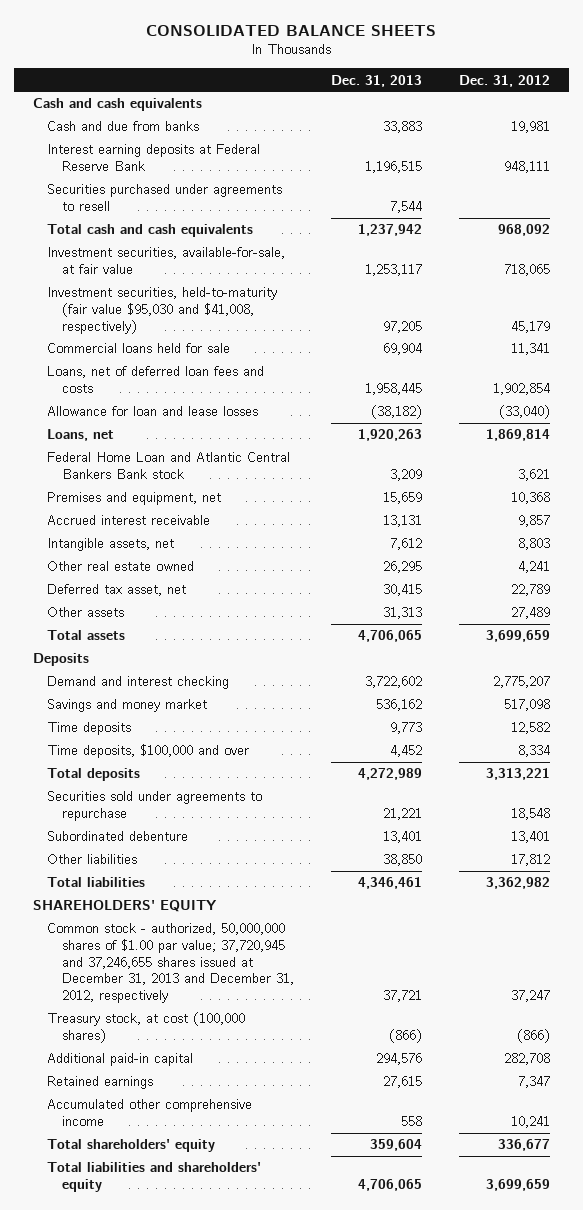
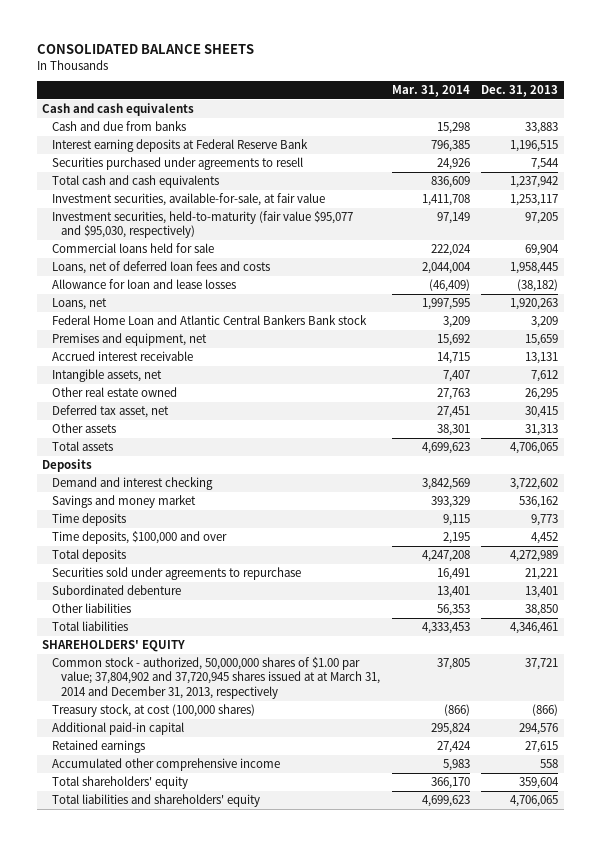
[459,74,551,87] Dec. 31, 2012 -> none
none -> [391,84,470,97] Mar. 31, 2014
[47,287,278,334] Investment securities, held-to-maturity (fair value $95,030 and $41,008, respectively) -> [51,211,353,239] Investment securities, held-to-maturity (fair value $95,077 and $95,030, respectively)
[47,923,294,1003] Common stock - authorized, 50,000,000 shares of $1.00 par value; 37,720,945 and 37,246,655 shares issued at December 31, 2013 and December 31, 2012, respectively -> [51,657,381,699] Common stock - authorized, 50,000,000 shares of $1.00 par value; 37,804,902 and 37,720,945 shares issued at at March 31, 2014 and December 31, 2013, respectively

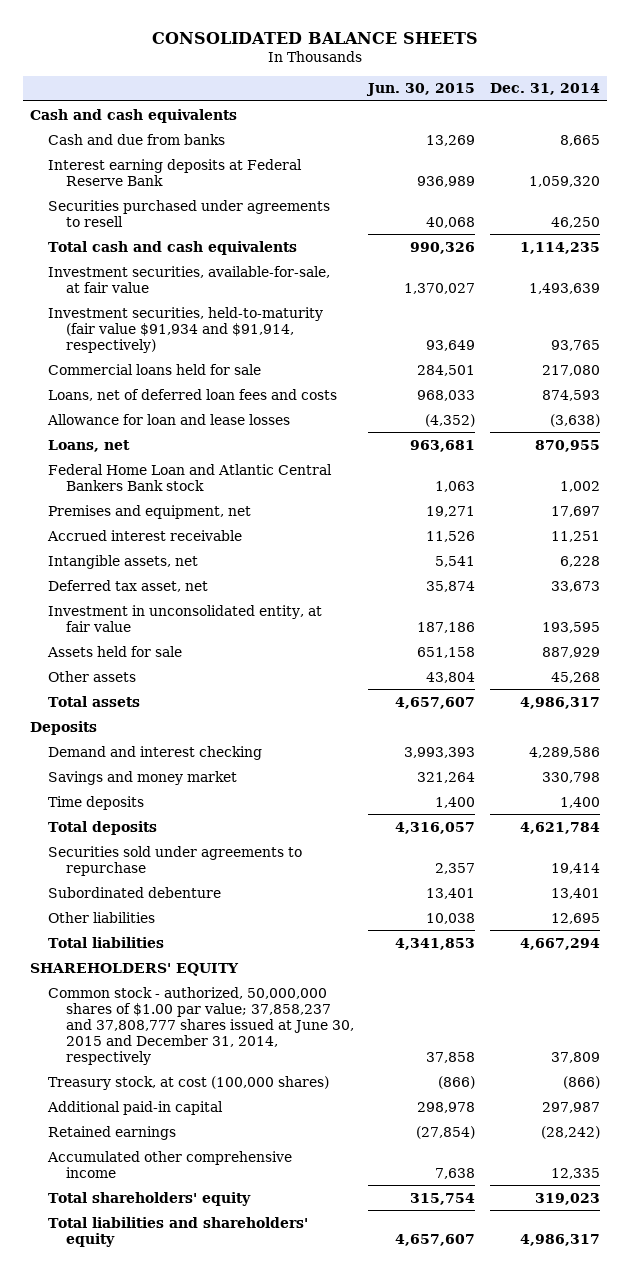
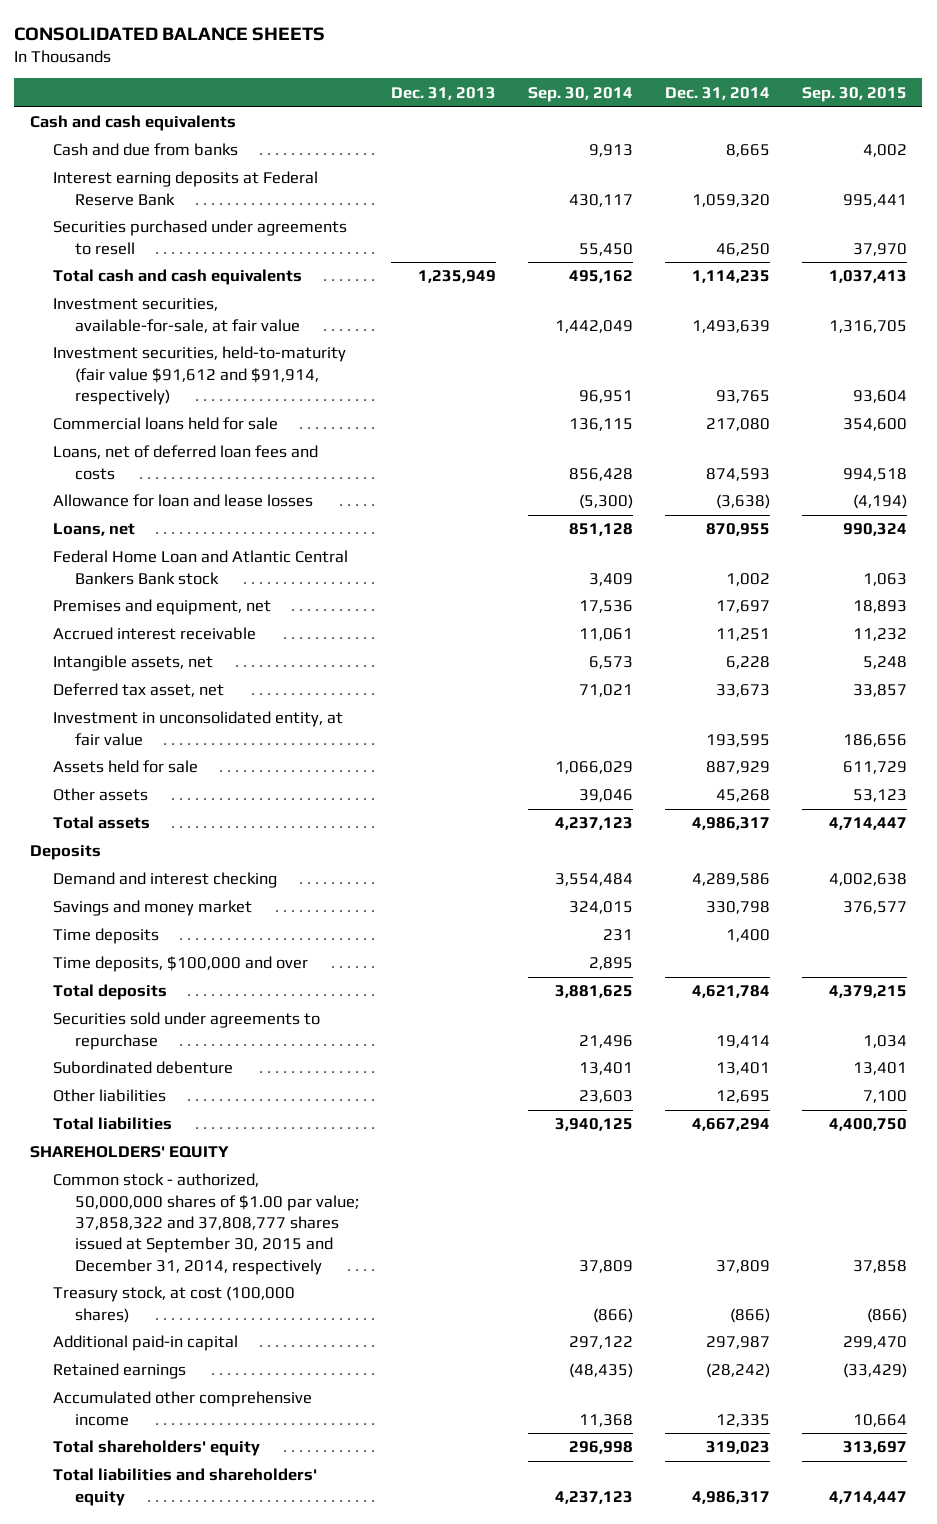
[366,83,476,97] Jun. 30, 2015 -> none
none -> [391,86,497,100] Dec. 31, 2013
none -> [527,86,633,102] Sep. 30, 2014
none -> [801,86,907,102] Sep. 30, 2015
[47,306,323,353] Investment securities, held-to-maturity (fair value $91,934 and $91,914, respectively) -> [52,346,346,406] Investment securities, held-to-maturity (fair value $91,612 and $91,914, respectively)
none -> [52,956,308,973] Time deposits, $100,000 and over
[47,986,354,1065] Common stock - authorized, 50,000,000 shares of $1.00 par value; 37,858,237 and 37,808,777 shares issued at June 30, 2015 and December 31, 2014, respectively -> [52,1173,360,1275] Common stock - authorized, 50,000,000 shares of $1.00 par value; 37,858,322 and 37,808,777 shares issued at September 30, 2015 and December 31, 2014, respectively

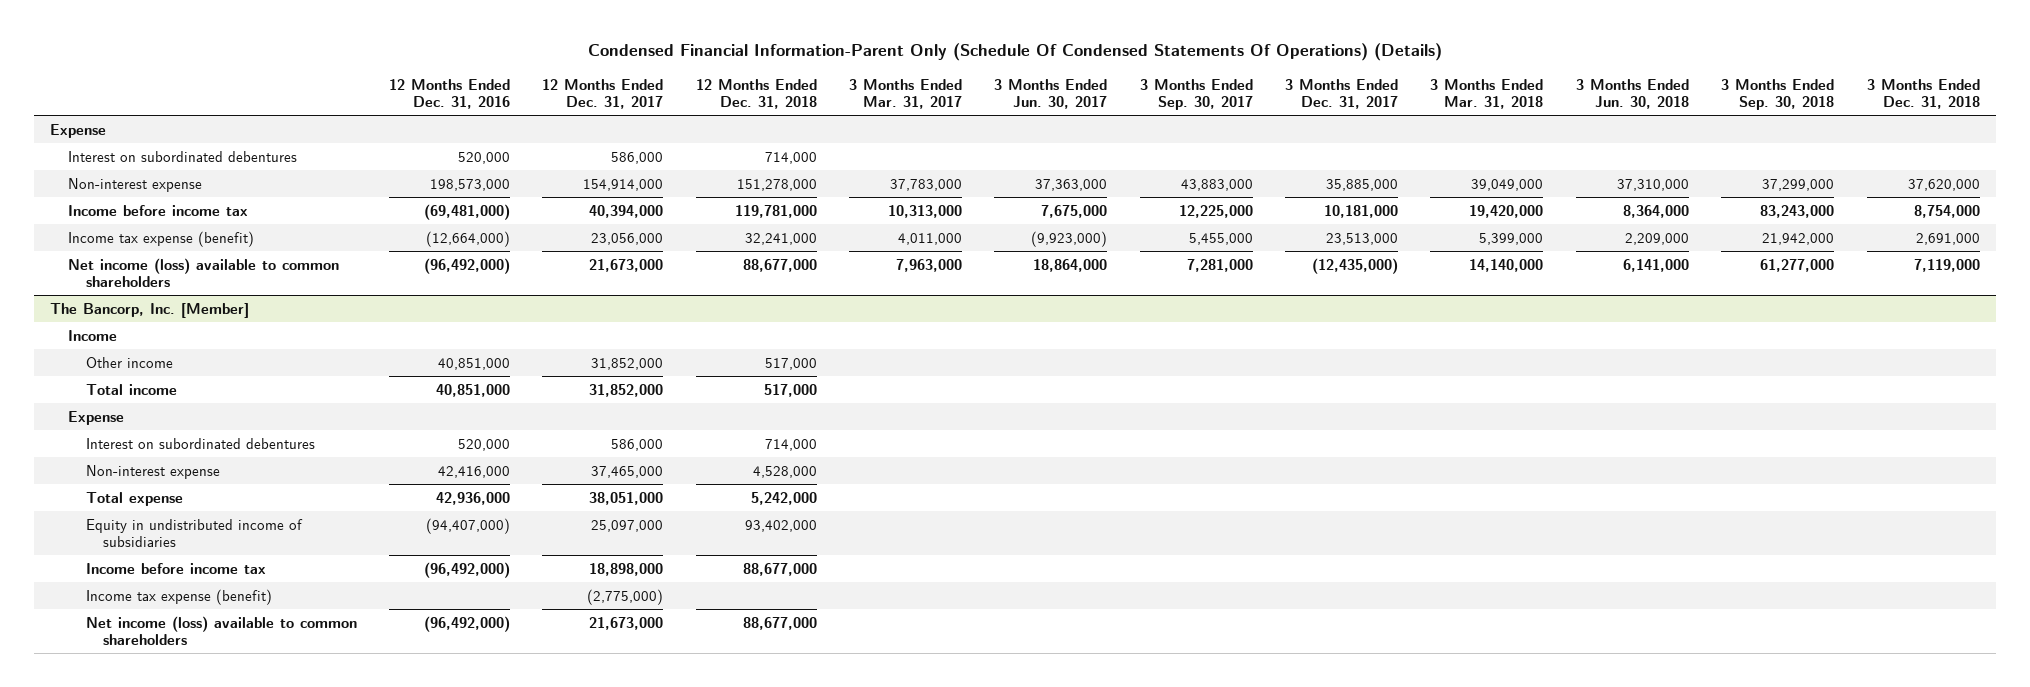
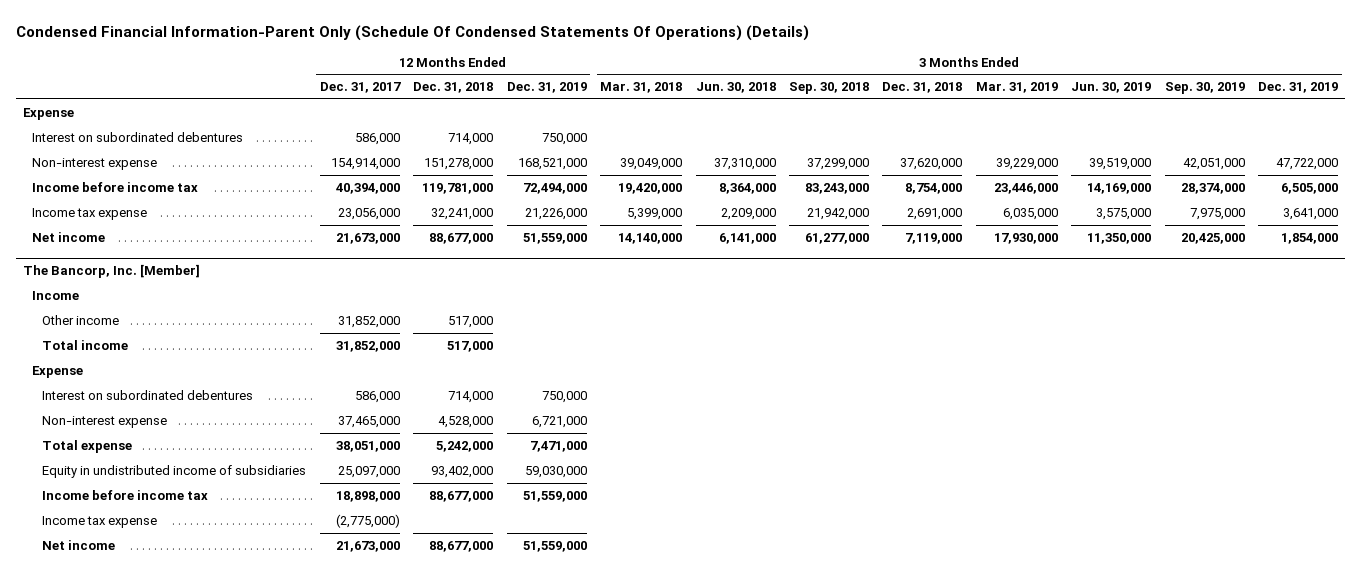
[388,78,510,109] 12 Months Ended Dec. 31, 2016 -> none
[848,78,962,109] 3 Months Ended Mar. 31, 2017 -> none
[994,78,1108,109] 3 Months Ended Jun. 30, 2017 -> none
[1139,78,1253,110] 3 Months Ended Sep. 30, 2017 -> none
[1285,78,1399,109] 3 Months Ended Dec. 31, 2017 -> none
none -> [506,82,587,94] Dec. 31, 2019
none -> [975,82,1058,94] Mar. 31, 2019
none -> [1071,82,1152,94] Jun. 30, 2019
none -> [1164,82,1245,95] Sep. 30, 2019
none -> [1258,82,1339,94] Dec. 31, 2019
[67,230,254,247] Income tax expense (benefit) -> [32,207,148,220] Income tax expense
[67,257,339,287] Net income (loss) available to common shareholders -> [32,231,106,242] Net income
[85,588,272,605] Income tax expense (benefit) -> [42,515,158,528] Income tax expense
[85,615,357,645] Net income (loss) available to common shareholders -> [42,539,116,550] Net income

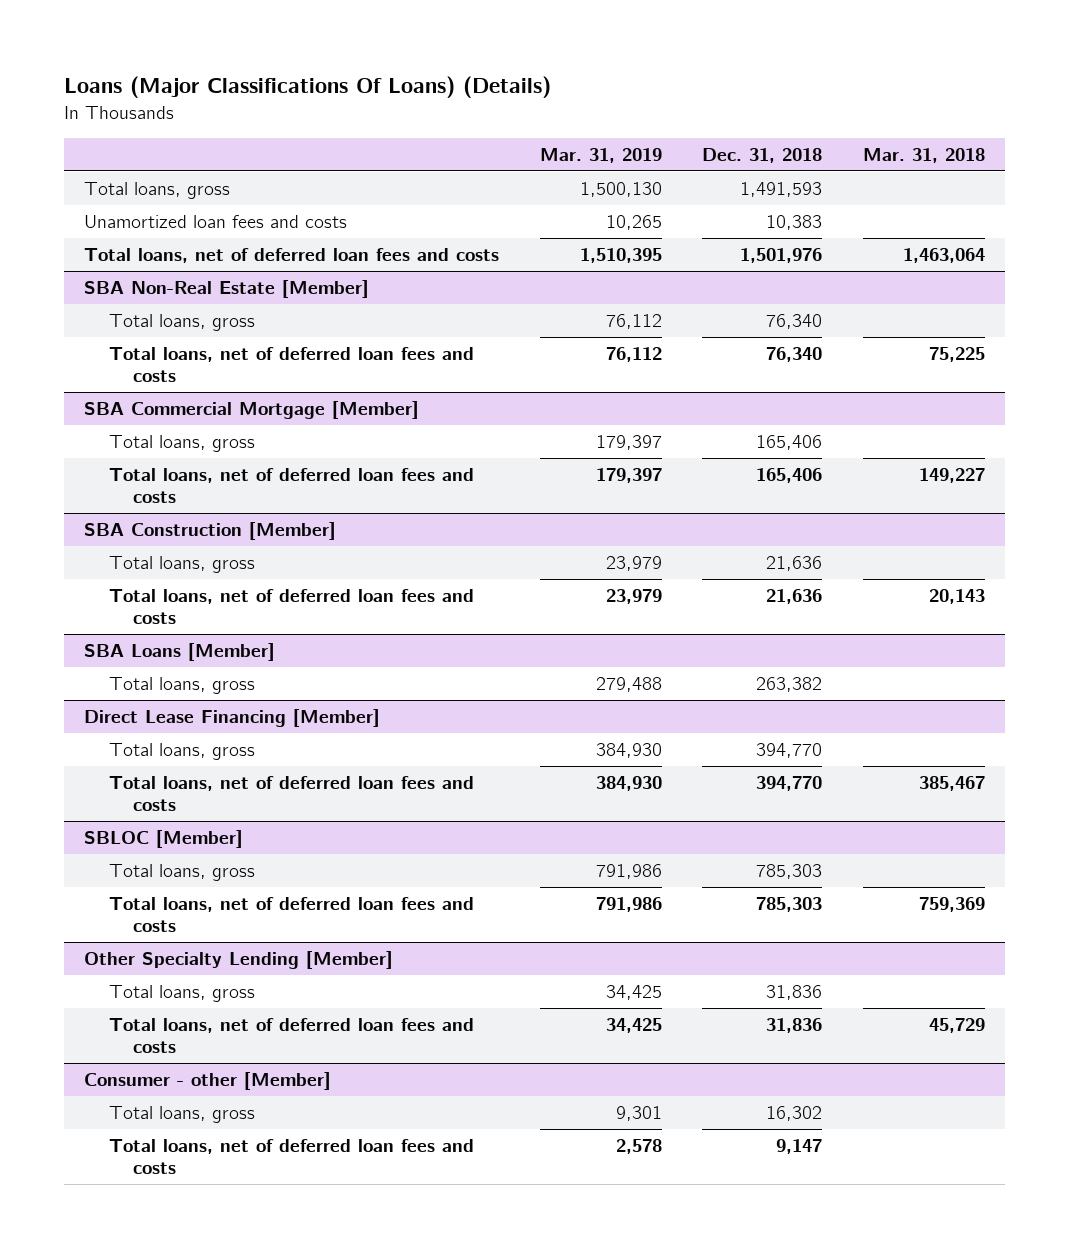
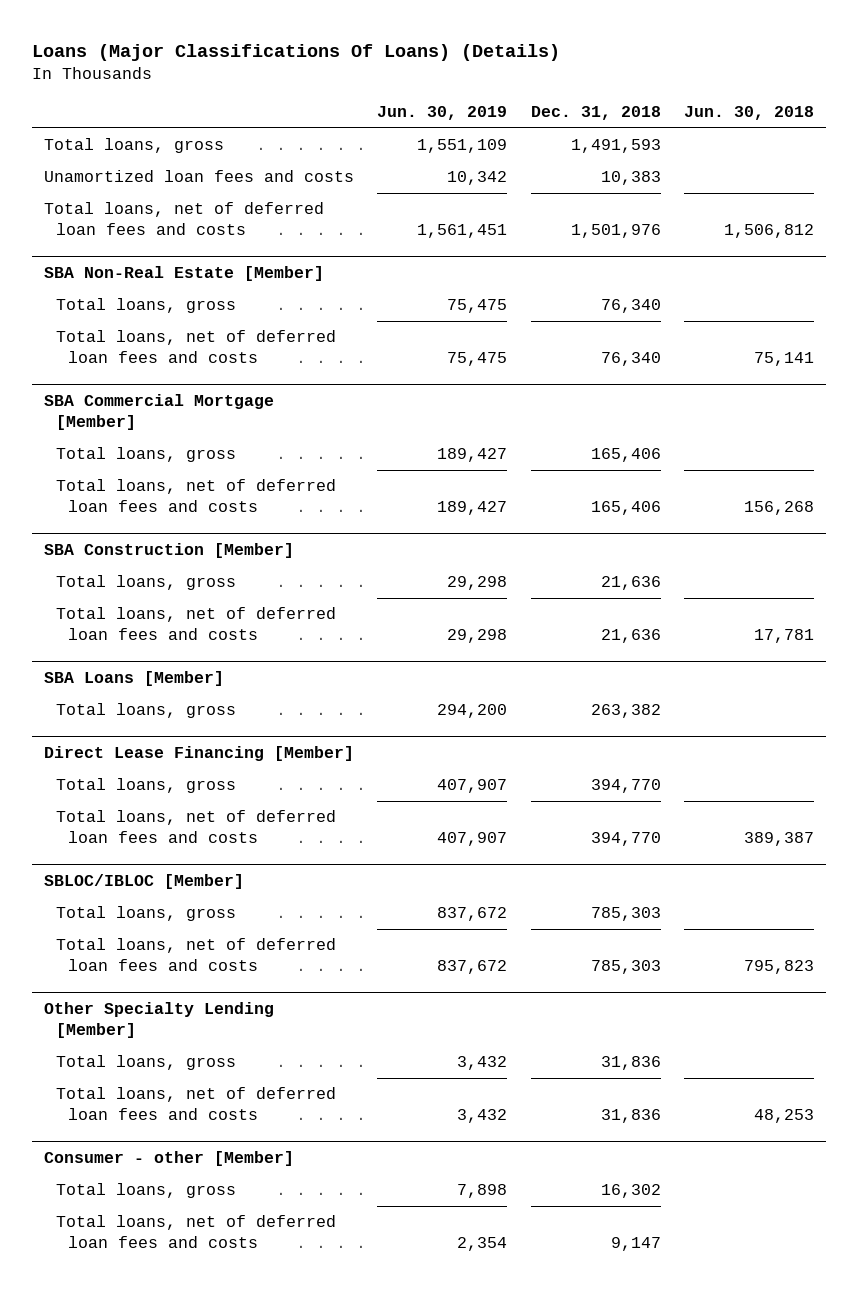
[539,147,662,163] Mar. 31, 2019 -> none
[863,147,986,163] Mar. 31, 2018 -> none
none -> [377,106,508,121] Jun. 30, 2019
none -> [684,106,815,121] Jun. 30, 2018
[83,830,243,849] SBLOC [Member] -> [43,873,244,889] SBLOC/IBLOC [Member]

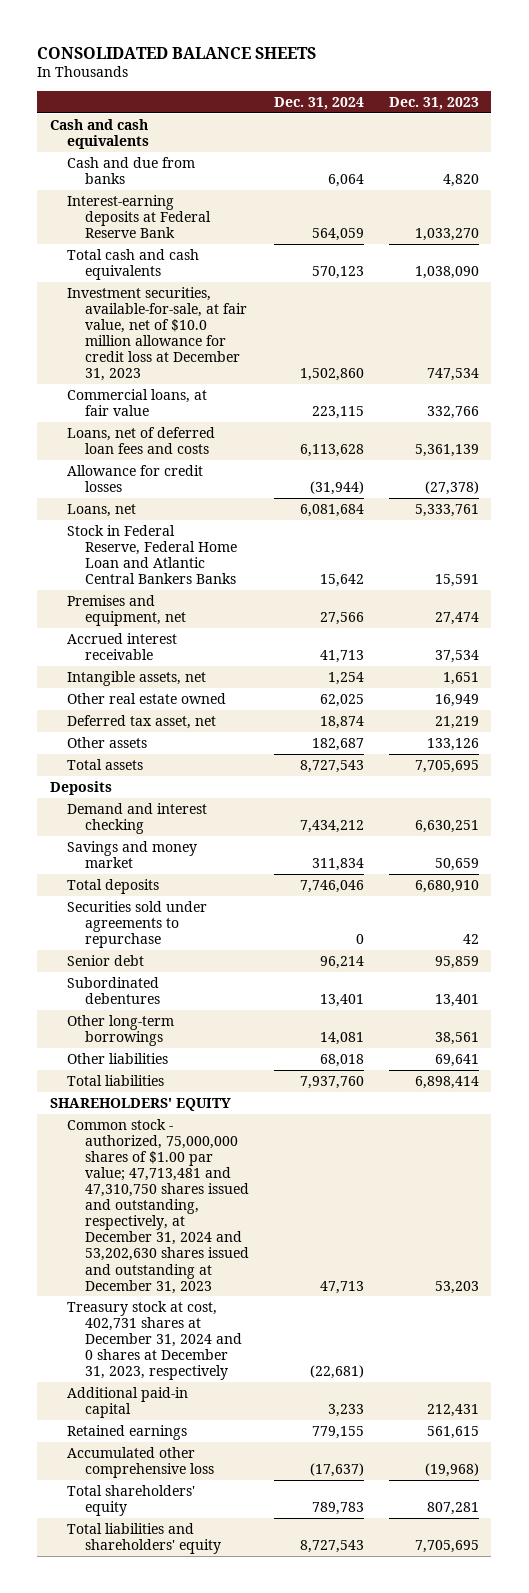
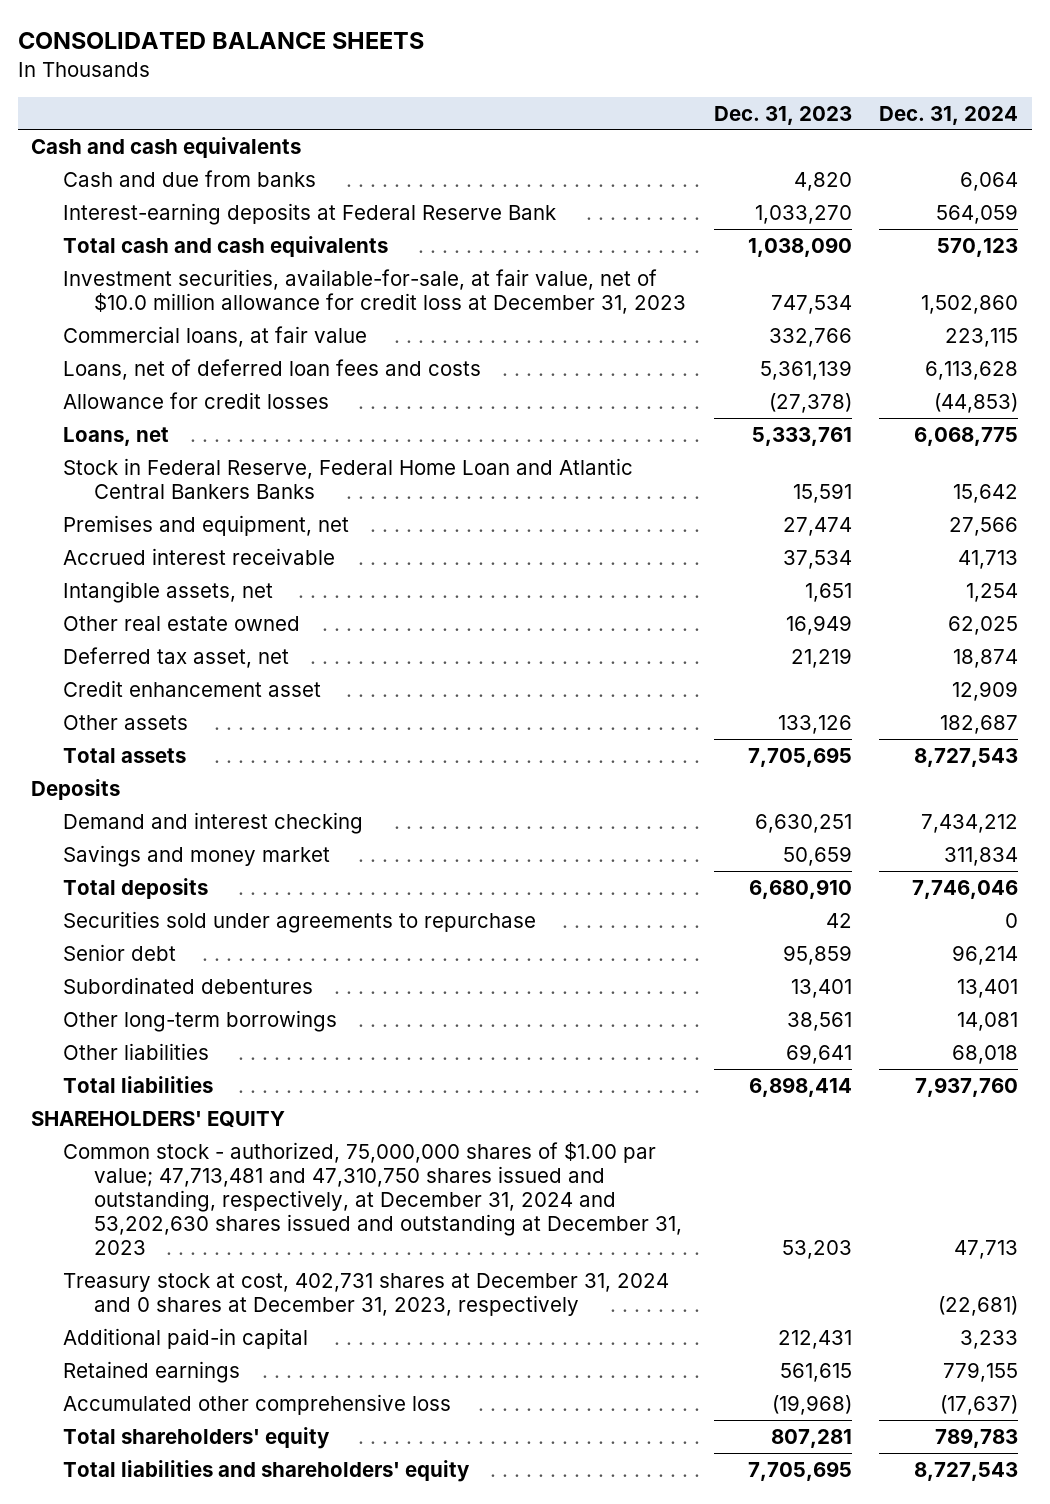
[309,480,364,495] (31,944) -> [934,392,1019,413] (44,853)
[299,503,364,517] 6,081,684 -> [914,426,1019,446] 6,068,775
none -> [62,679,321,697] Credit enhancement asset

